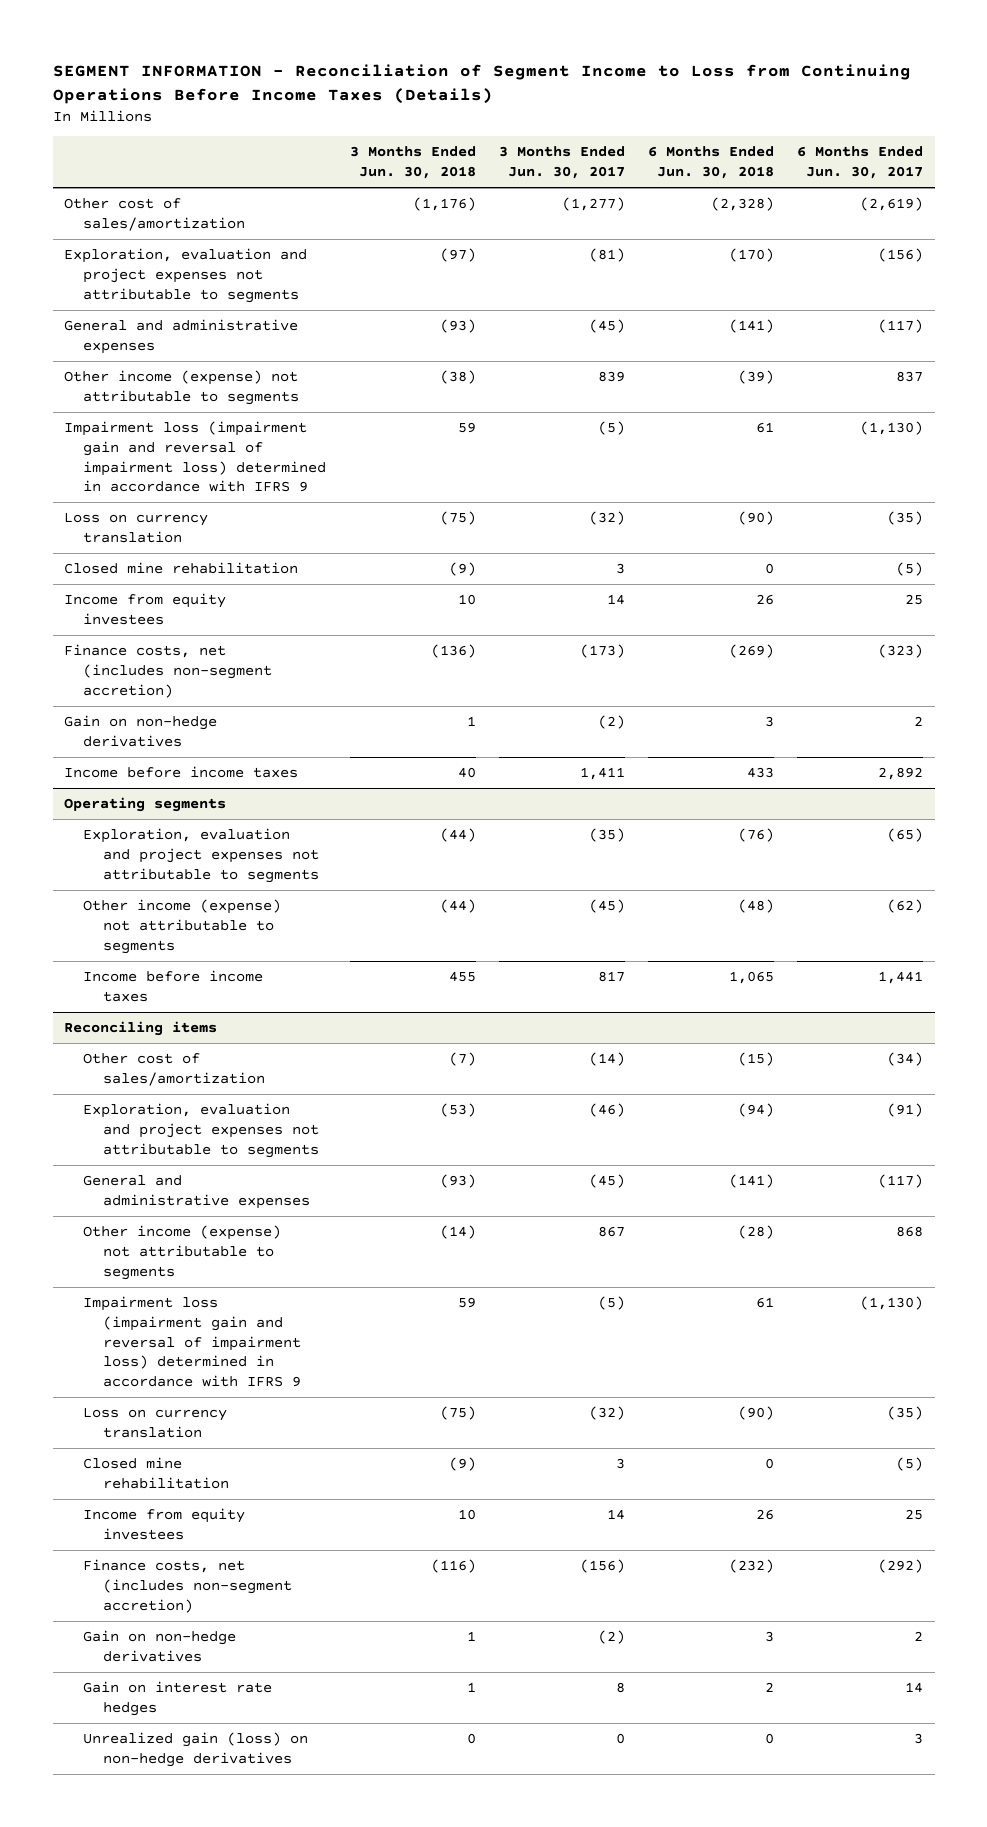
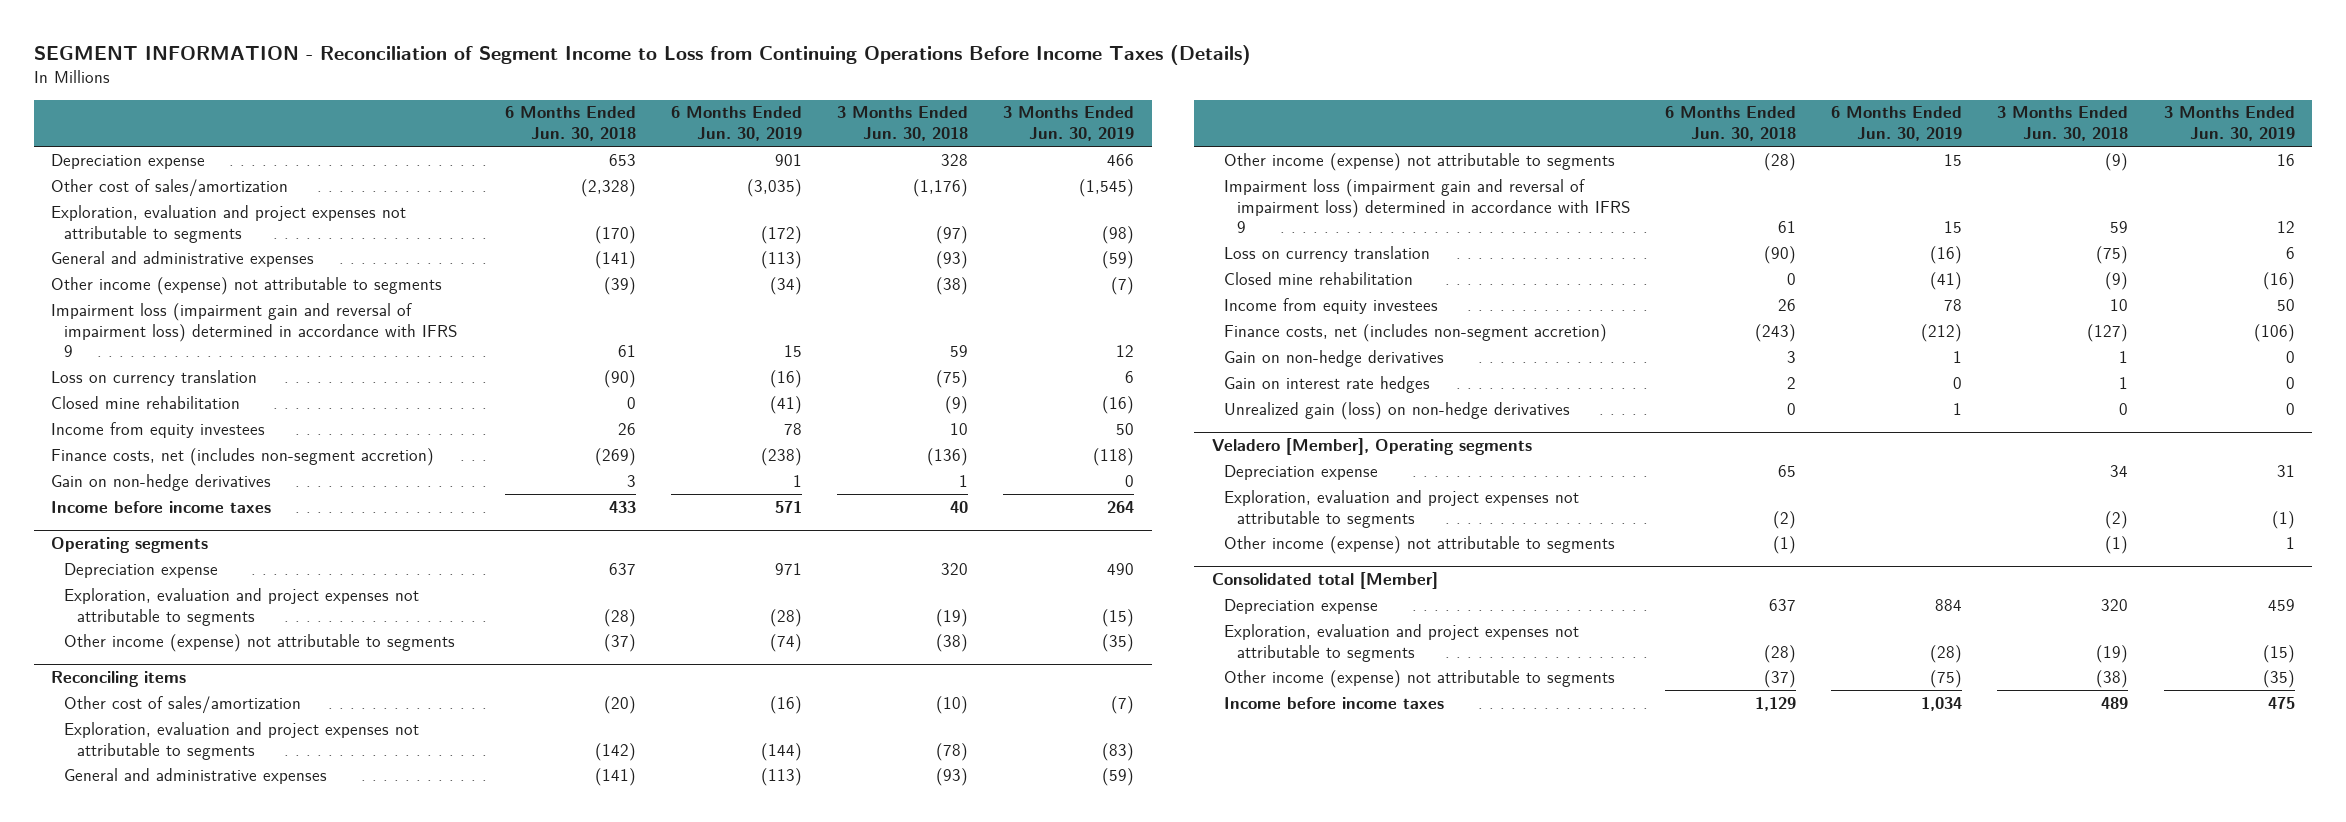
[498,146,625,180] 3 Months Ended Jun. 30, 2017 -> none
[797,146,924,180] 6 Months Ended Jun. 30, 2017 -> none
none -> [671,106,803,142] 6 Months Ended Jun. 30, 2019
none -> [1003,106,1135,142] 3 Months Ended Jun. 30, 2019
none -> [51,153,206,169] Depreciation expense
[83,970,264,1002] Income before income taxes -> none
none -> [64,562,219,578] Depreciation expense
[439,828,476,843] (44) -> [936,608,969,627] (19)
[737,828,774,843] (76) -> [603,608,636,627] (28)
[439,899,476,914] (44) -> [936,633,969,652] (38)
[737,899,774,914] (48) -> [603,633,636,652] (37)
[448,1052,476,1067] (7) -> [936,695,969,714] (10)
[737,1052,774,1067] (15) -> [603,695,636,714] (20)
[439,1103,476,1118] (53) -> [936,742,969,761] (78)
[737,1103,774,1118] (94) -> [594,742,636,761] (142)
[439,1225,476,1240] (14) -> [2105,152,2129,171] (9)
[430,1559,476,1574] (116) -> [2087,323,2129,342] (127)
[728,1559,774,1574] (232) -> [1755,323,1797,342] (243)
none -> [1211,438,1532,456] Veladero [Member], Operating segments
none -> [1224,464,1379,480] Depreciation expense
none -> [1224,489,1580,528] Exploration, evaluation and project expenses not attributable to segments
none -> [1224,535,1616,554] Other income (expense) not attributable to segments
none -> [1211,572,1438,590] Consolidated total [Member]
none -> [1224,598,1379,614] Depreciation expense
none -> [1224,623,1580,662] Exploration, evaluation and project expenses not attributable to segments
none -> [1224,669,1616,688] Other income (expense) not attributable to segments
none -> [1224,696,1445,709] Income before income taxes

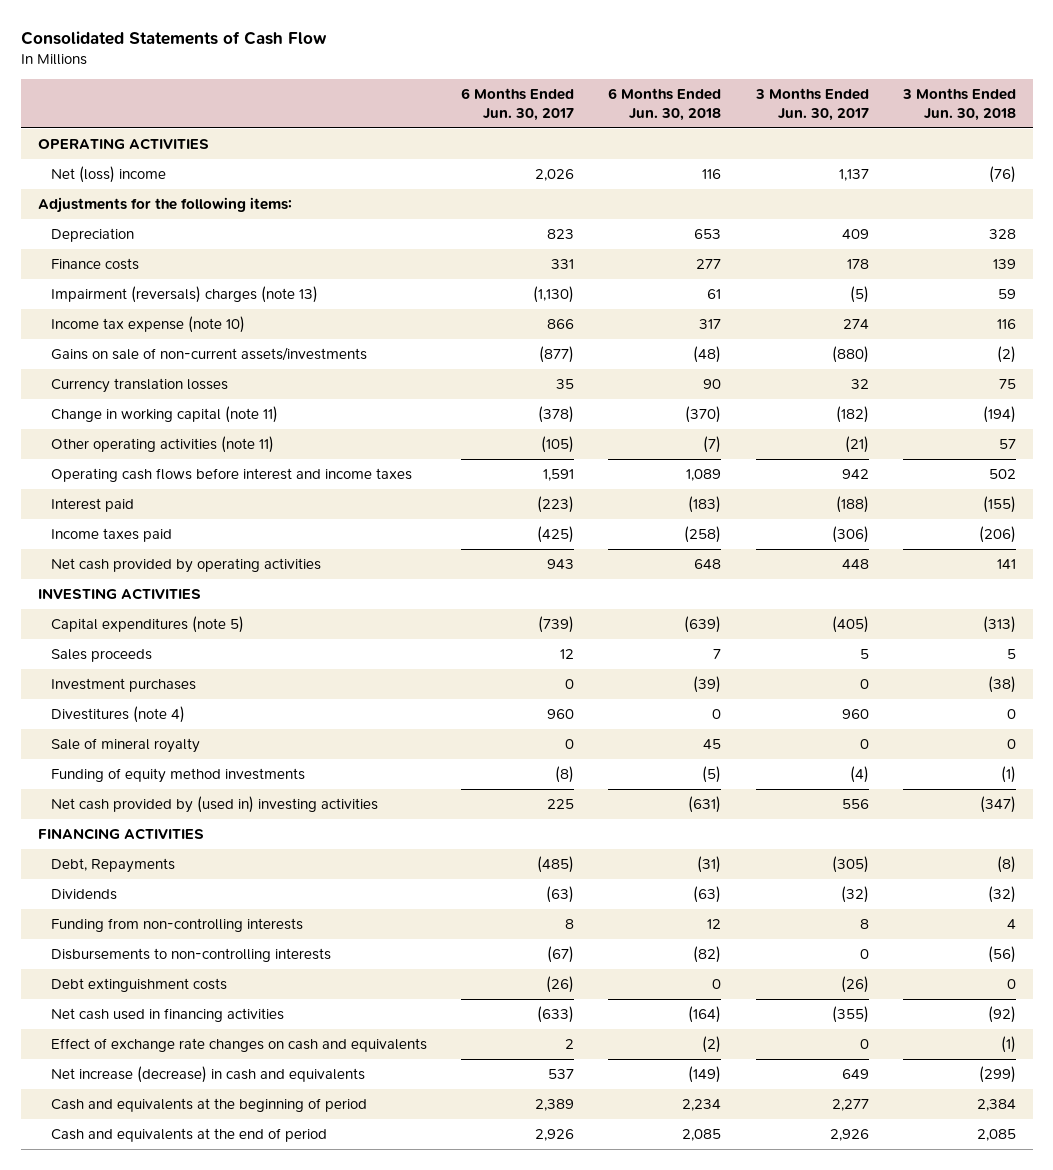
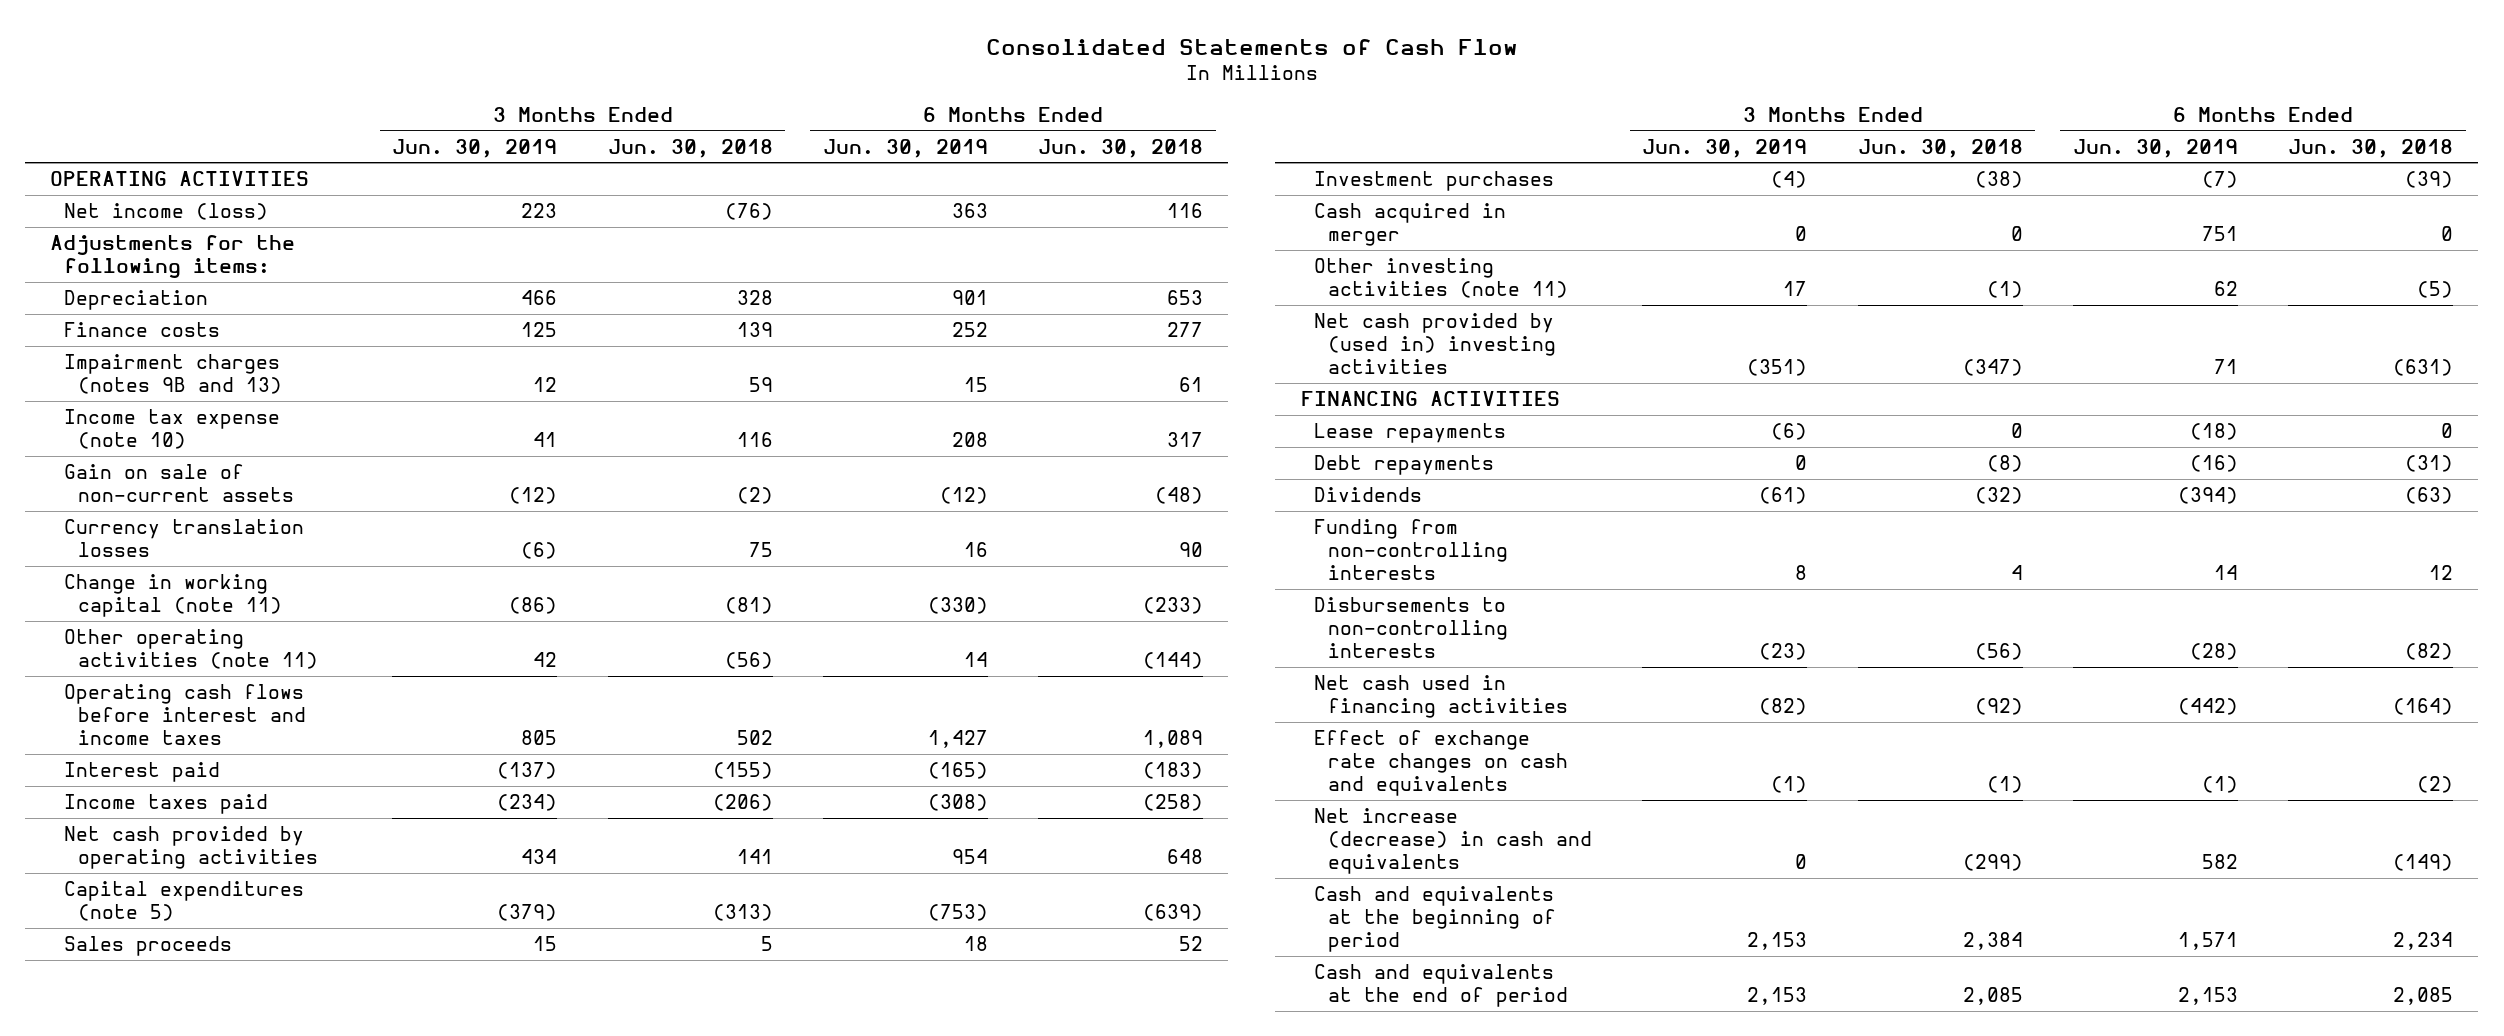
[461,88,575,121] 6 Months Ended Jun. 30, 2017 -> none
[754,88,869,121] 3 Months Ended Jun. 30, 2017 -> none
none -> [392,138,558,158] Jun. 30, 2019
none -> [822,138,988,158] Jun. 30, 2019
[51,166,167,184] Net (loss) income -> [64,203,269,221] Net income (loss)
[51,286,319,304] Impairment (reversals) charges (note 13) -> [64,354,283,394] Impairment charges (notes 9B and 13)
[51,347,368,362] Gains on sale of non-current assets/investments -> [64,464,295,502] Gain on sale of non-current assets
[685,406,722,424] (370) -> [1143,596,1204,614] (233)
[982,406,1016,424] (194) -> [724,596,773,614] (81)
[703,436,722,454] (7) -> [1143,651,1204,669] (144)
[998,439,1016,450] 57 -> [724,651,773,669] (56)
[37,588,201,601] INVESTING ACTIVITIES -> none
[713,649,722,660] 7 -> [1179,936,1204,952] 52
[51,706,186,724] Divestitures (note 4) -> none
[51,738,201,754] Sale of mineral royalty -> none
none -> [1314,203,1507,246] Cash acquired in merger
[51,768,306,784] Funding of equity method investments -> [1314,258,1569,298] Other investing activities (note 11)
none -> [1314,423,1507,444] Lease repayments
[51,858,176,874] Debt, Repayments -> [1314,455,1495,476] Debt repayments
[51,978,228,993] Debt extinguishment costs -> none

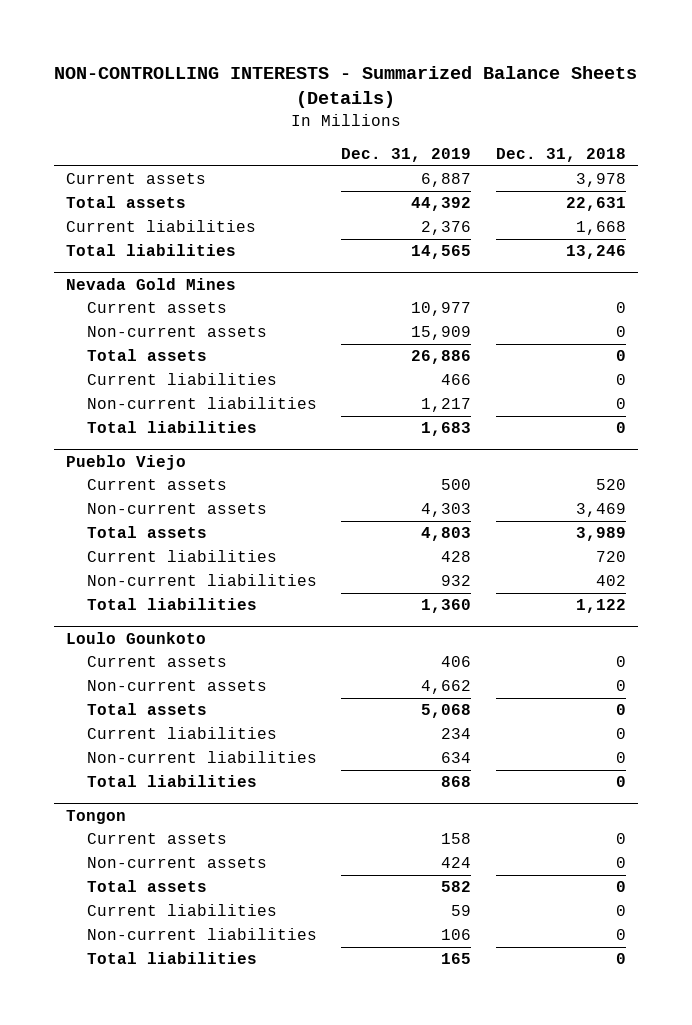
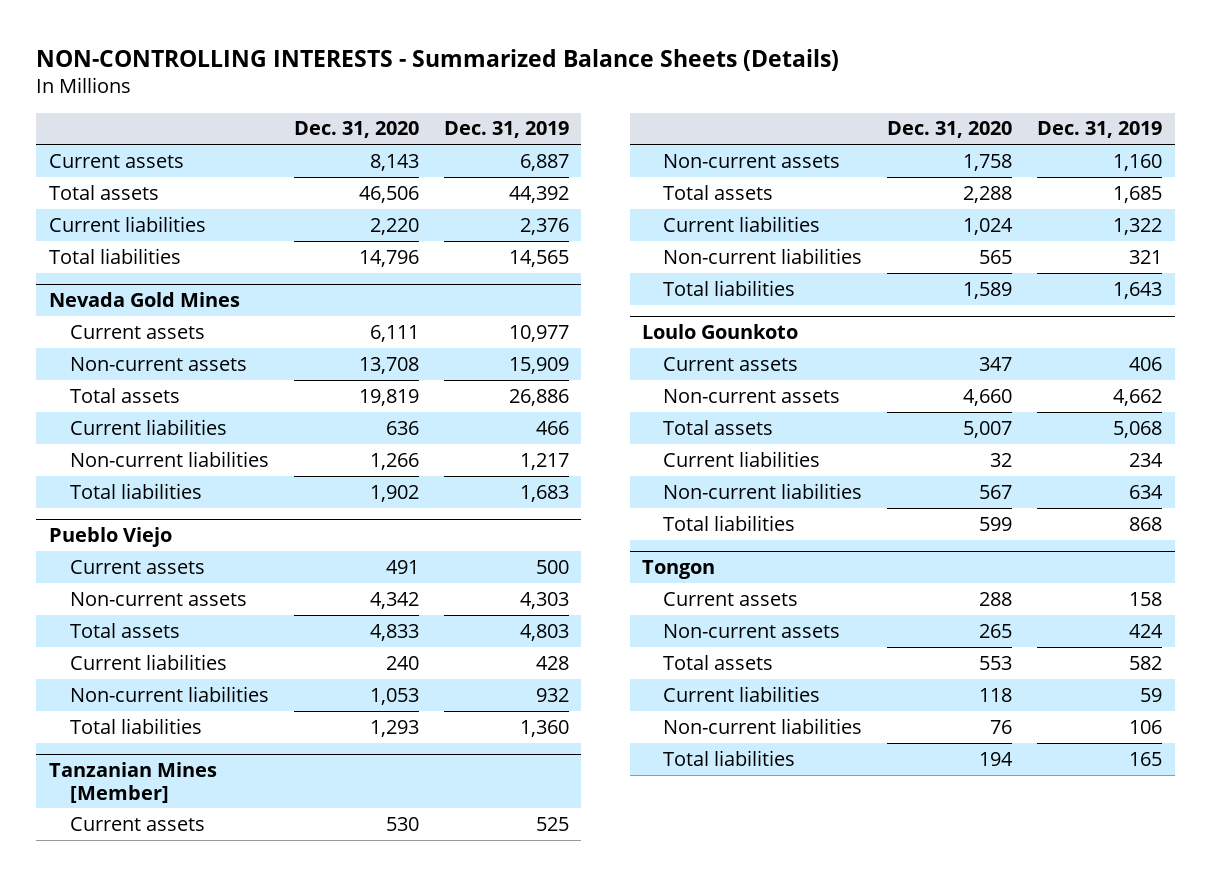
[495,148,626,163] Dec. 31, 2018 -> none
none -> [293,121,419,139] Dec. 31, 2020
none -> [48,761,217,803] Tanzanian Mines [Member]
none -> [69,816,205,831] Current assets
none -> [663,153,841,168] Non-current assets
none -> [663,184,774,200] Total assets
none -> [663,215,821,232] Current liabilities
none -> [663,247,863,264] Non-current liabilities
none -> [663,279,796,296] Total liabilities

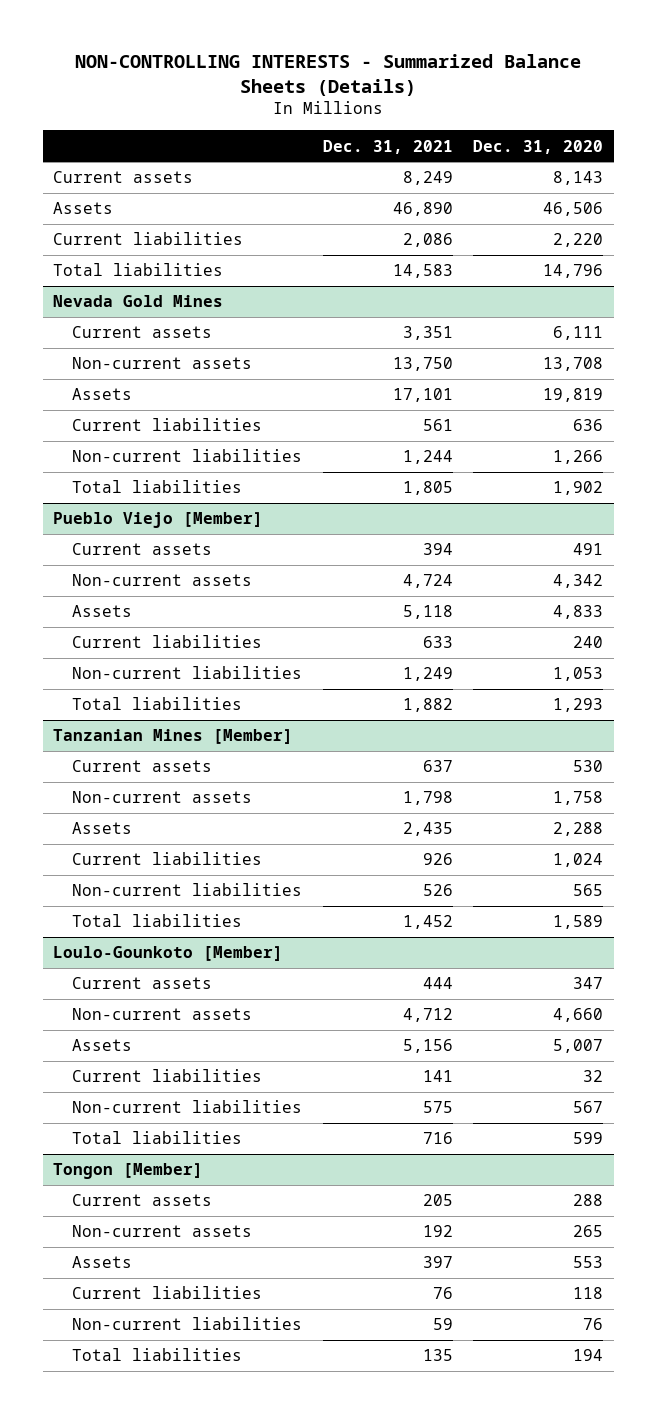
[443,121,569,139] Dec. 31, 2019 -> none
none -> [322,139,453,154] Dec. 31, 2021
[48,184,159,200] Total assets -> [53,202,114,215] Assets
[69,387,180,403] Total assets -> [72,388,133,401] Assets
[48,526,172,547] Pueblo Viejo -> [53,512,264,529] Pueblo Viejo [Member]
[69,622,180,638] Total assets -> [72,605,133,618] Assets
[663,184,774,200] Total assets -> [72,822,133,835] Assets
[642,323,799,339] Loulo Gounkoto -> [53,946,284,962] Loulo-Gounkoto [Member]
[663,419,774,435] Total assets -> [72,1039,133,1052] Assets
[642,559,716,579] Tongon -> [53,1163,204,1180] Tongon [Member]
[663,654,774,670] Total assets -> [72,1256,133,1269] Assets

